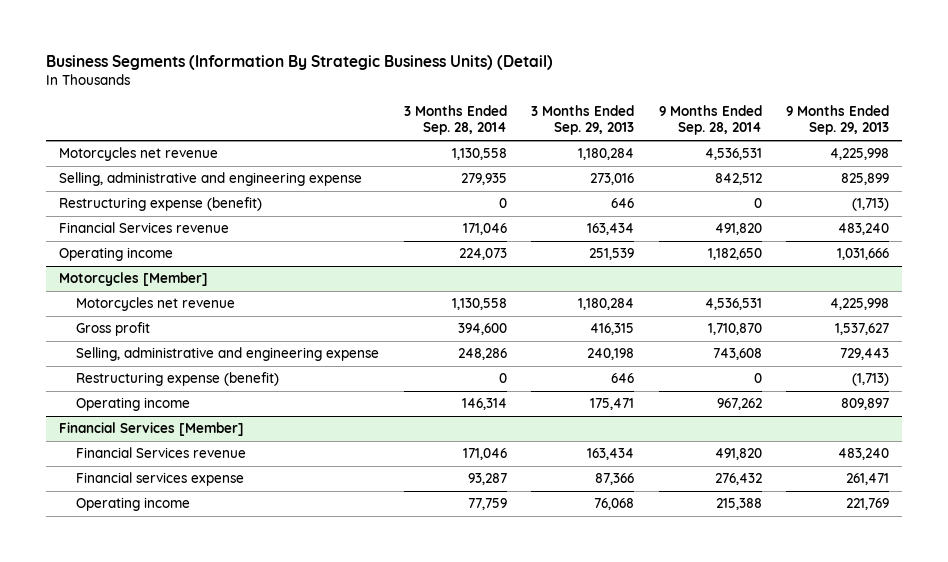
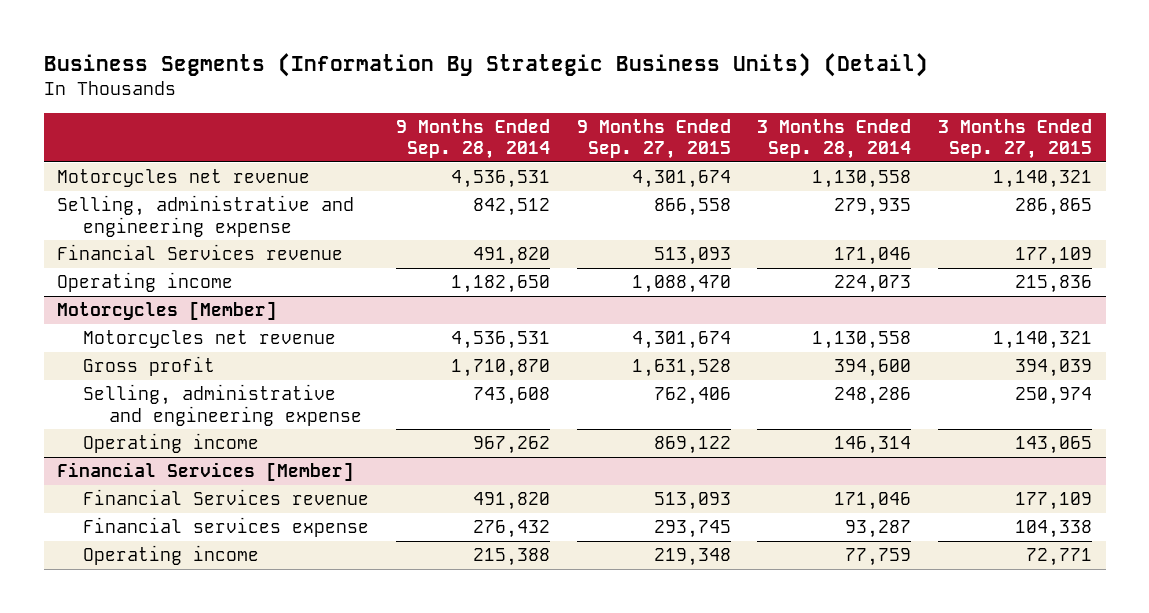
[531,105,635,136] 3 Months Ended Sep. 29, 2013 -> none
[786,105,890,136] 9 Months Ended Sep. 29, 2013 -> none
none -> [576,118,731,160] 9 Months Ended Sep. 27, 2015
none -> [938,118,1093,160] 3 Months Ended Sep. 27, 2015
[58,197,262,212] Restructuring expense (benefit) -> none
[76,372,280,387] Restructuring expense (benefit) -> none

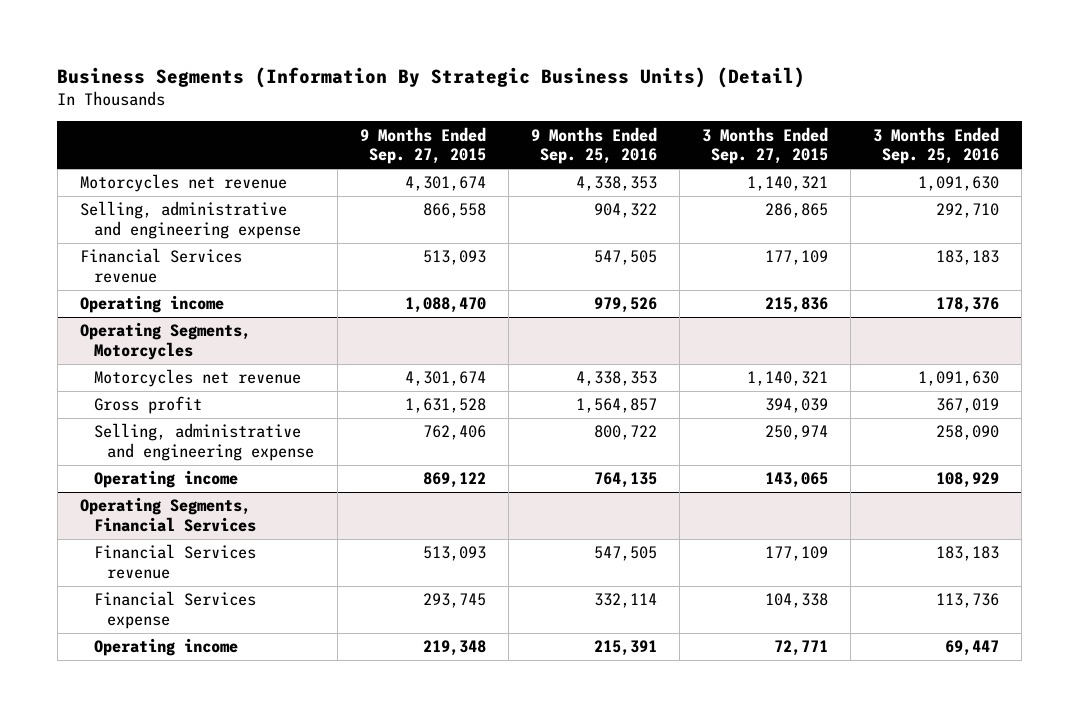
[395,118,550,160] 9 Months Ended Sep. 28, 2014 -> none
[757,118,912,160] 3 Months Ended Sep. 28, 2014 -> none
none -> [530,126,657,165] 9 Months Ended Sep. 25, 2016
none -> [873,126,1000,165] 3 Months Ended Sep. 25, 2016
[57,301,278,321] Motorcycles [Member] -> none
none -> [79,322,251,360] Operating Segments, Motorcycles
[57,462,355,482] Financial Services [Member] -> none
none -> [79,497,256,532] Operating Segments, Financial Services
[82,517,369,538] Financial services expense -> [93,591,256,629] Financial Services expense

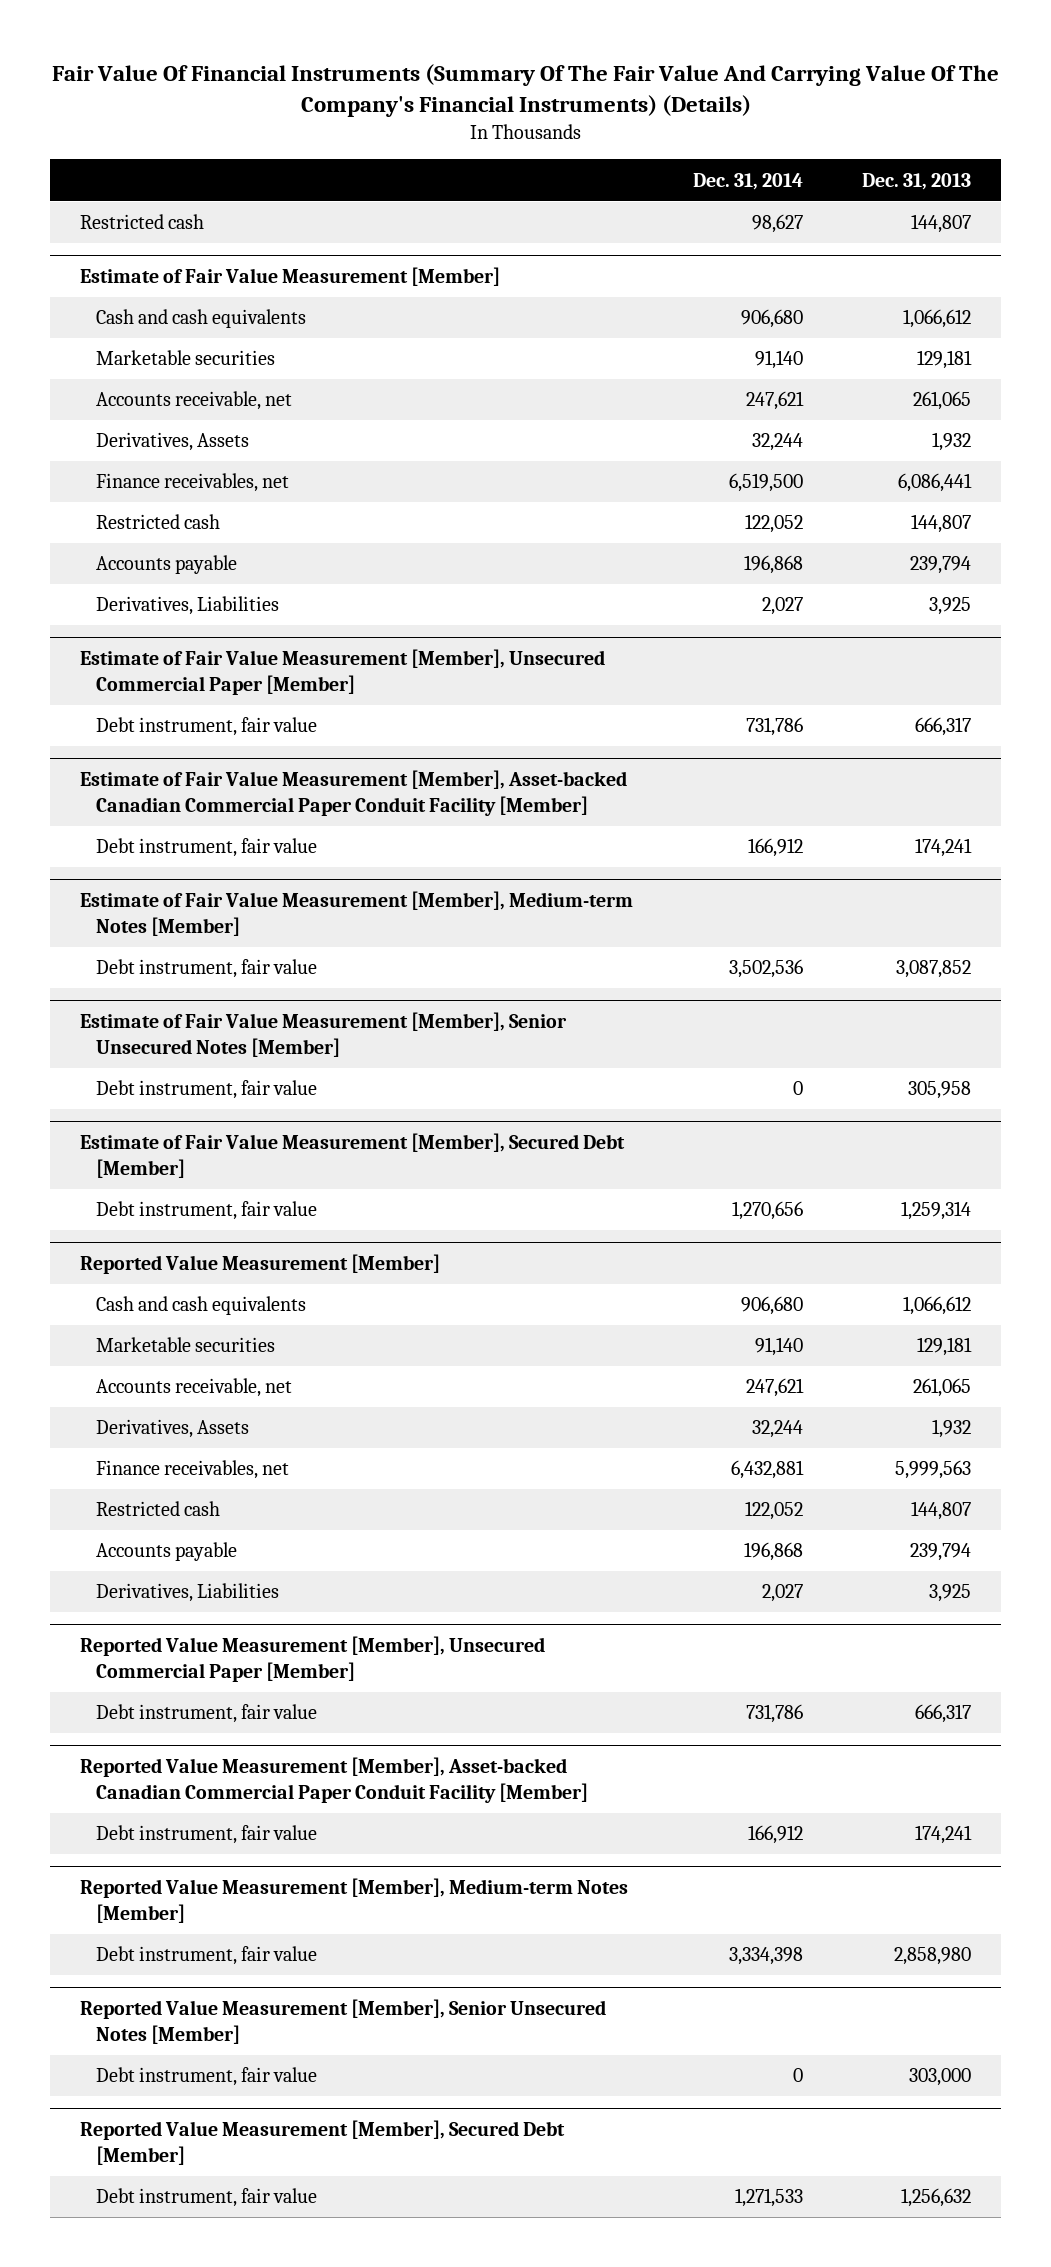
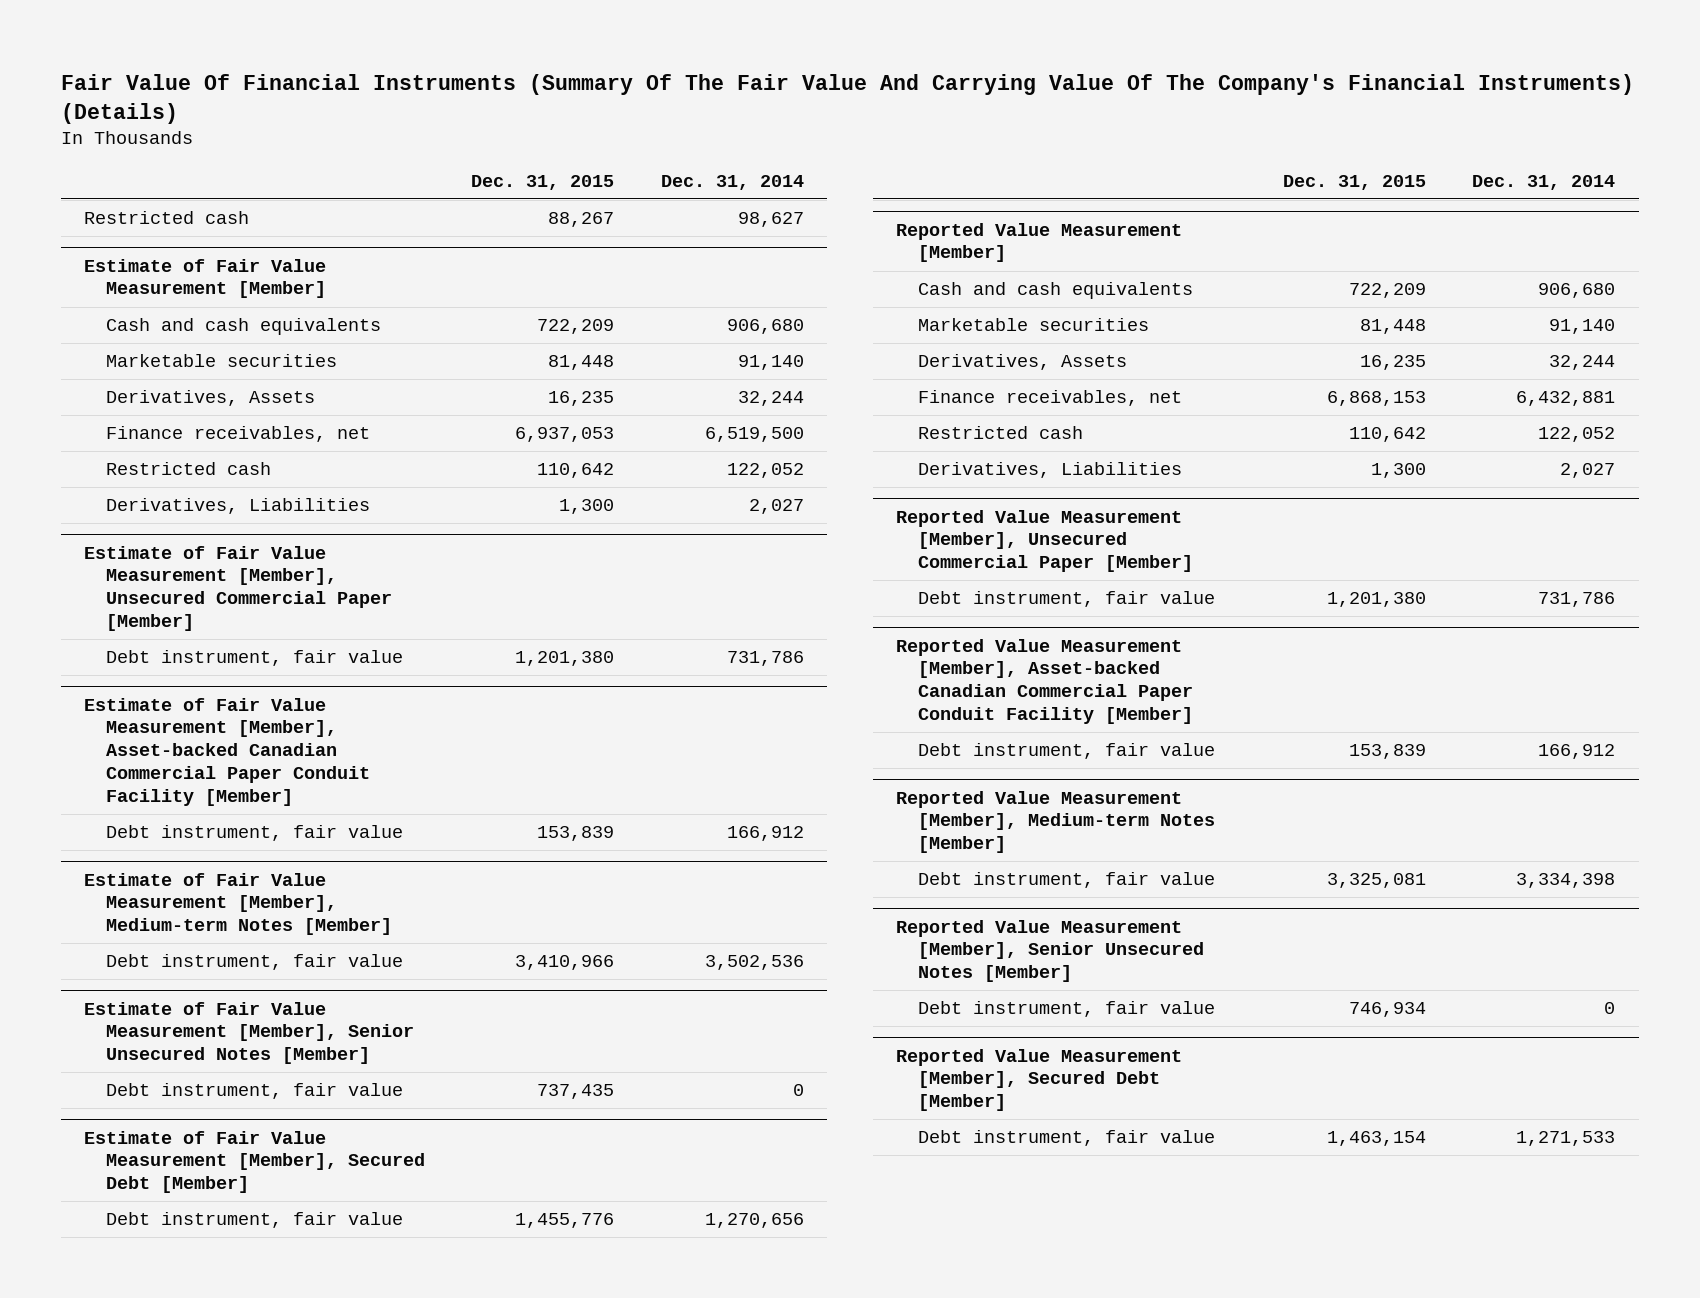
[862,172,972,190] Dec. 31, 2013 -> none
none -> [471,174,615,190] Dec. 31, 2015
[96,391,293,411] Accounts receivable, net -> none
[96,555,238,575] Accounts payable -> none
[96,1378,293,1398] Accounts receivable, net -> none
[96,1542,238,1562] Accounts payable -> none

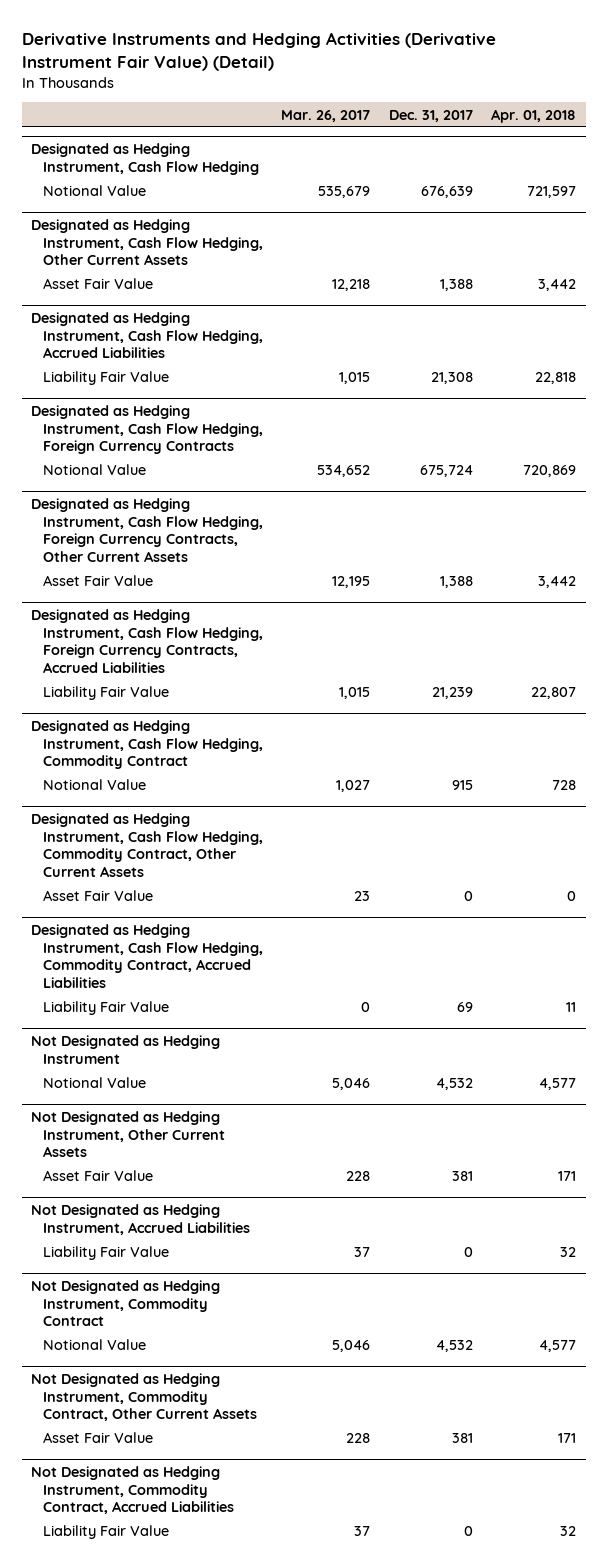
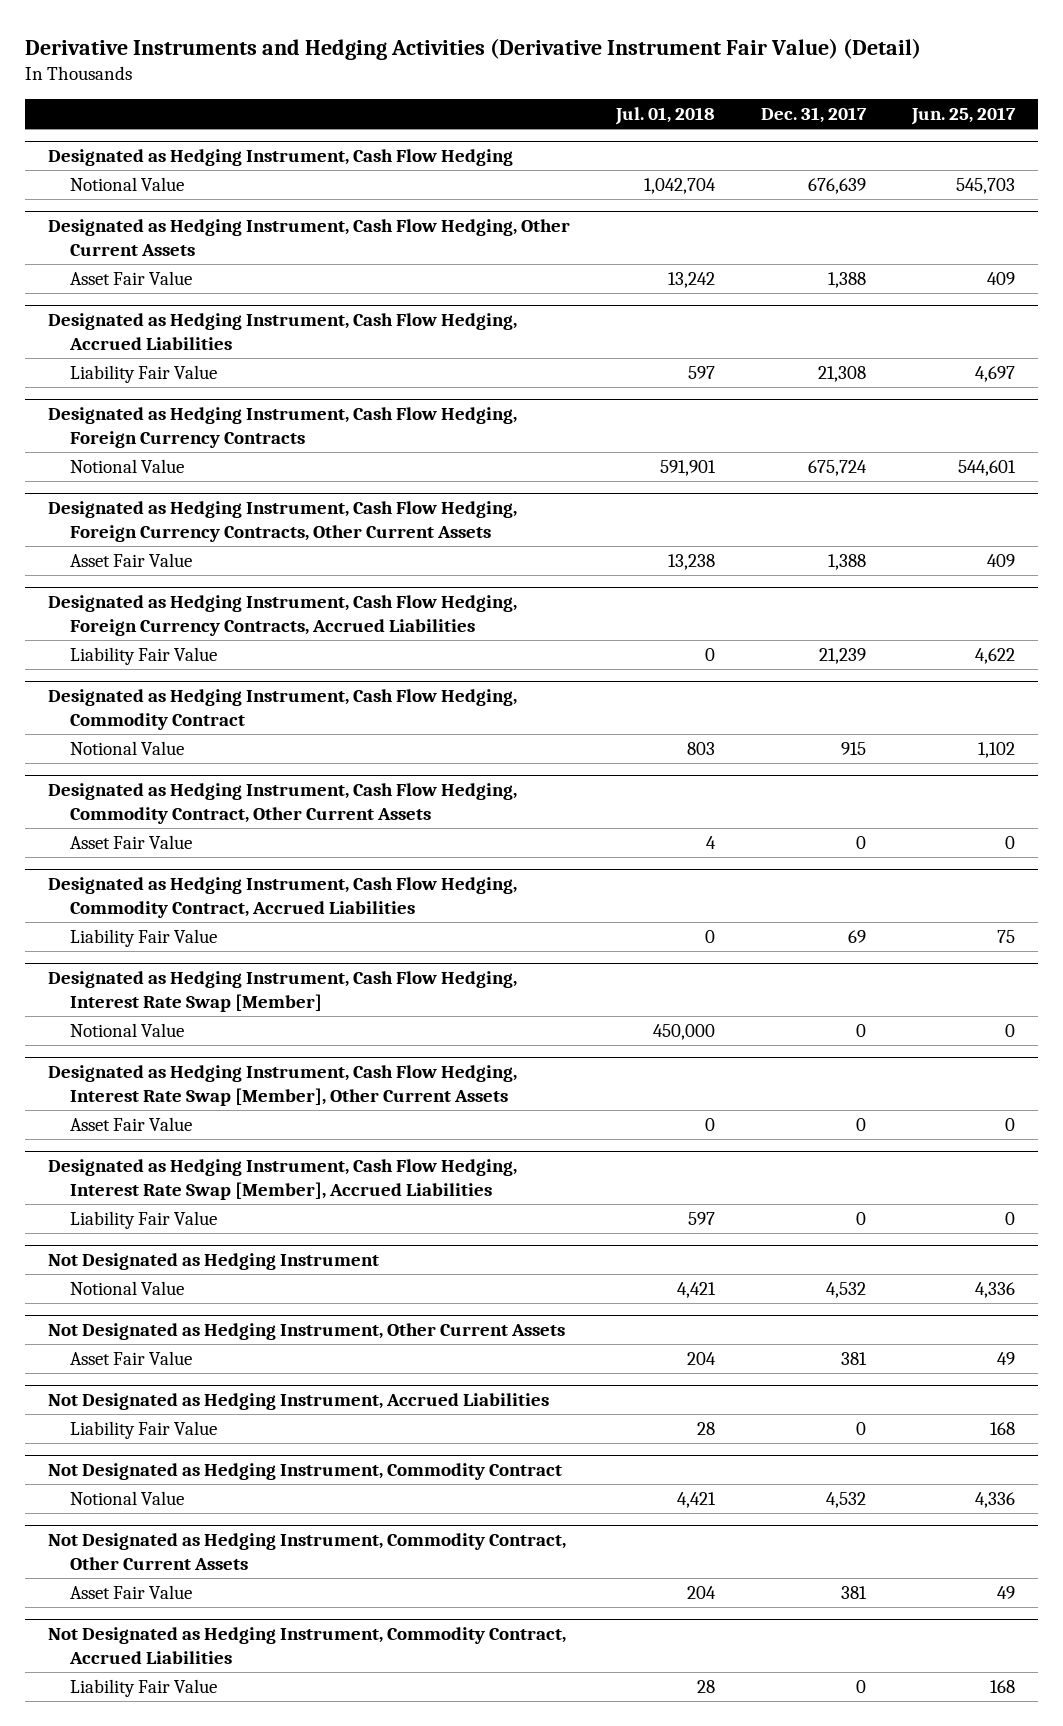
[281,109,371,122] Mar. 26, 2017 -> none
[491,108,577,123] Apr. 01, 2018 -> none
none -> [615,107,716,126] Jul. 01, 2018
none -> [911,107,1017,126] Jun. 25, 2017
none -> [48,970,518,1012] Designated as Hedging Instrument, Cash Flow Hedging, Interest Rate Swap [Member]
none -> [70,1022,185,1037] Notional Value
none -> [48,1064,518,1106] Designated as Hedging Instrument, Cash Flow Hedging, Interest Rate Swap [Member], Other Current Assets
none -> [70,1116,193,1131] Asset Fair Value
none -> [48,1158,518,1200] Designated as Hedging Instrument, Cash Flow Hedging, Interest Rate Swap [Member], Accrued Liabilities
none -> [70,1210,218,1229] Liability Fair Value

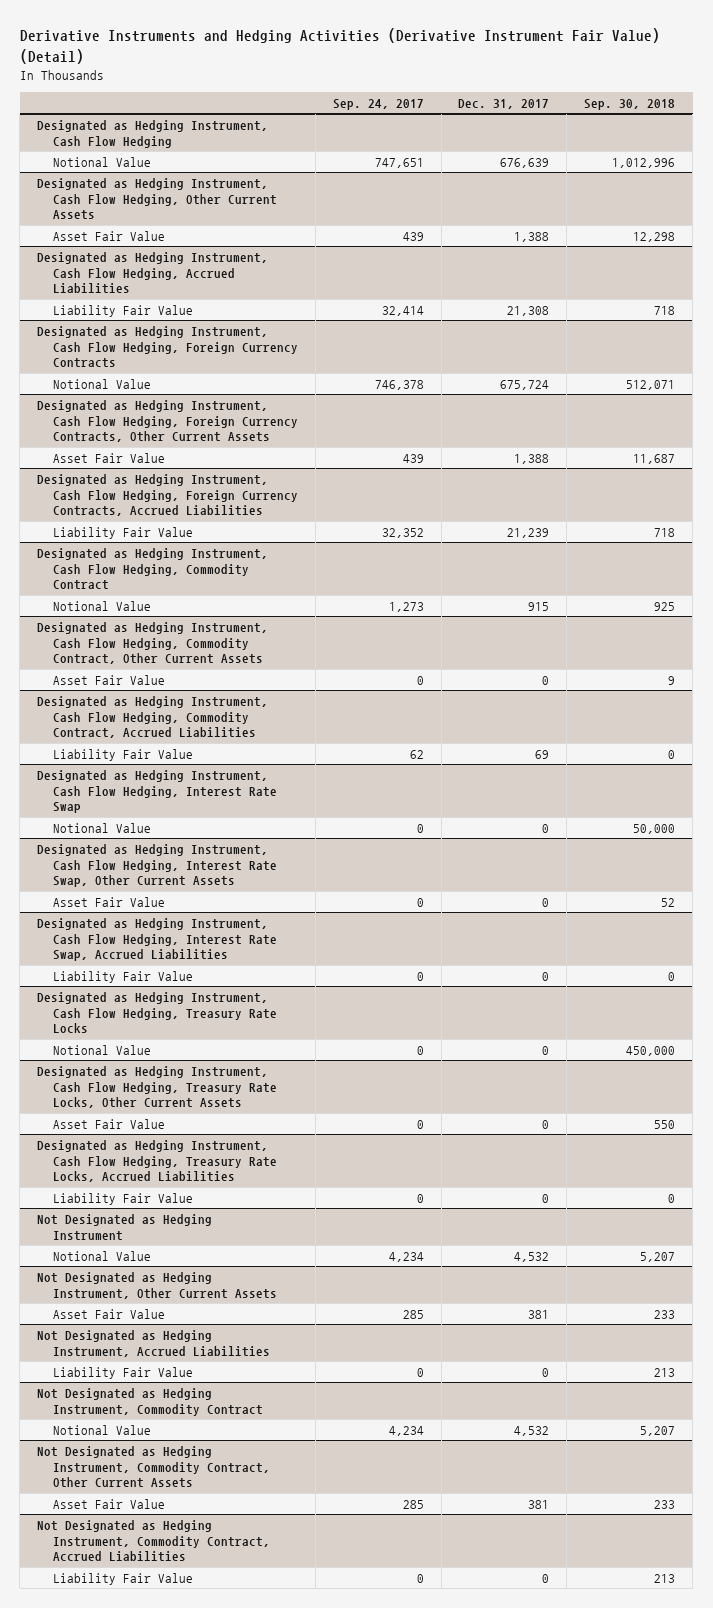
[615,107,716,126] Jul. 01, 2018 -> none
[911,107,1017,126] Jun. 25, 2017 -> none
none -> [332,98,424,110] Sep. 24, 2017
none -> [584,98,676,110] Sep. 30, 2018
[48,970,518,1012] Designated as Hedging Instrument, Cash Flow Hedging, Interest Rate Swap [Member] -> [37,769,277,814] Designated as Hedging Instrument, Cash Flow Hedging, Interest Rate Swap
[48,1064,518,1106] Designated as Hedging Instrument, Cash Flow Hedging, Interest Rate Swap [Member], Other Current Assets -> [37,843,277,888] Designated as Hedging Instrument, Cash Flow Hedging, Interest Rate Swap, Other Current Assets
[48,1158,518,1200] Designated as Hedging Instrument, Cash Flow Hedging, Interest Rate Swap [Member], Accrued Liabilities -> [37,917,277,962] Designated as Hedging Instrument, Cash Flow Hedging, Interest Rate Swap, Accrued Liabilities
none -> [37,991,277,1034] Designated as Hedging Instrument, Cash Flow Hedging, Treasury Rate Locks
none -> [52,1044,151,1055] Notional Value
none -> [37,1065,277,1109] Designated as Hedging Instrument, Cash Flow Hedging, Treasury Rate Locks, Other Current Assets
none -> [52,1118,165,1129] Asset Fair Value
none -> [37,1139,277,1183] Designated as Hedging Instrument, Cash Flow Hedging, Treasury Rate Locks, Accrued Liabilities
none -> [52,1192,193,1205] Liability Fair Value

